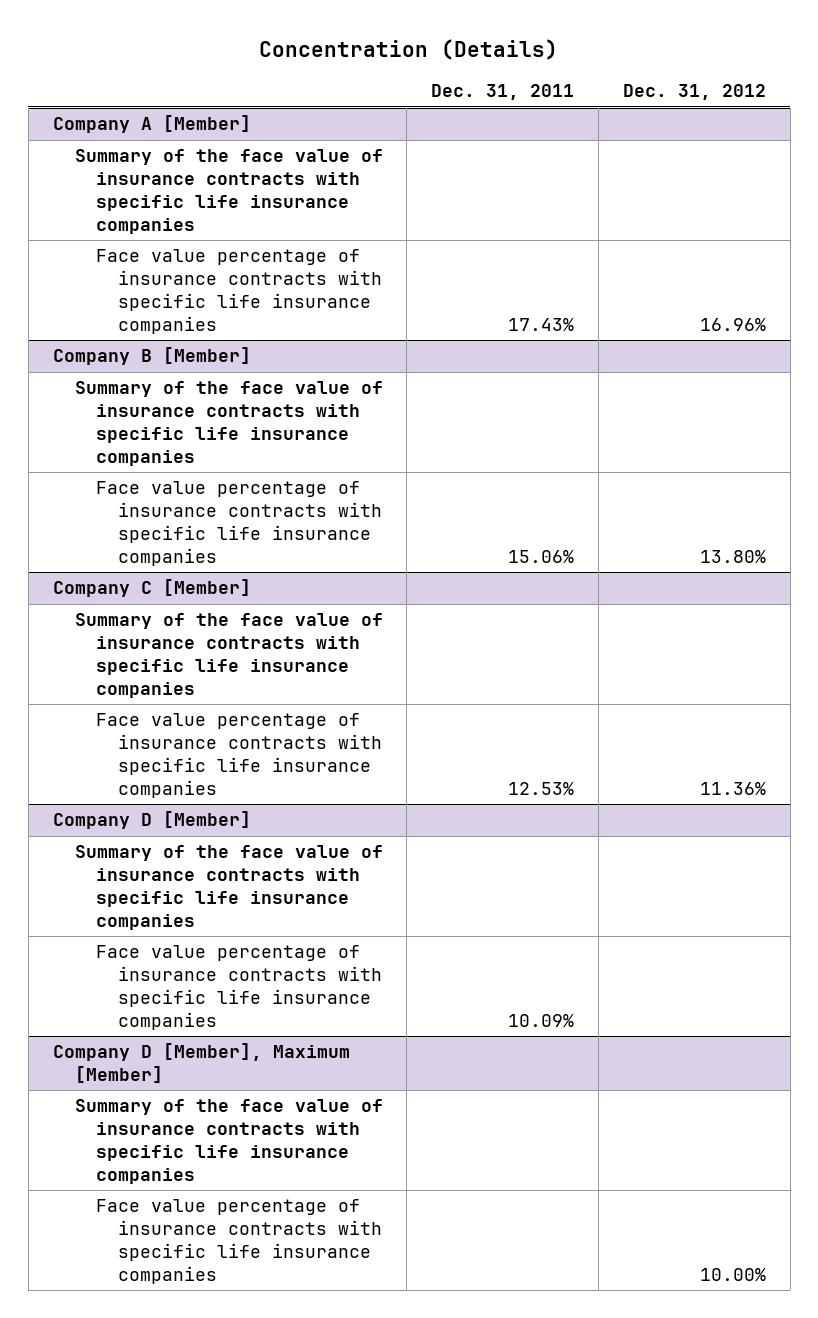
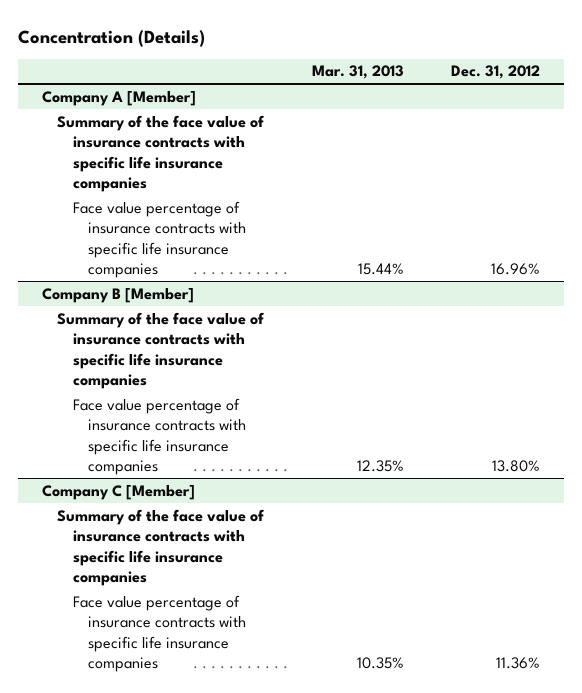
[431,84,575,101] Dec. 31, 2011 -> none
none -> [311,65,404,80] Mar. 31, 2013
[52,811,251,830] Company D [Member] -> none
[74,845,383,930] Summary of the face value of insurance contracts with specific life insurance companies -> none
[96,945,383,1030] Face value percentage of insurance contracts with specific life insurance companies -> none
[52,1043,350,1084] Company D [Member], Maximum [Member] -> none
[74,1099,383,1184] Summary of the face value of insurance contracts with specific life insurance companies -> none
[96,1199,383,1284] Face value percentage of insurance contracts with specific life insurance companies -> none

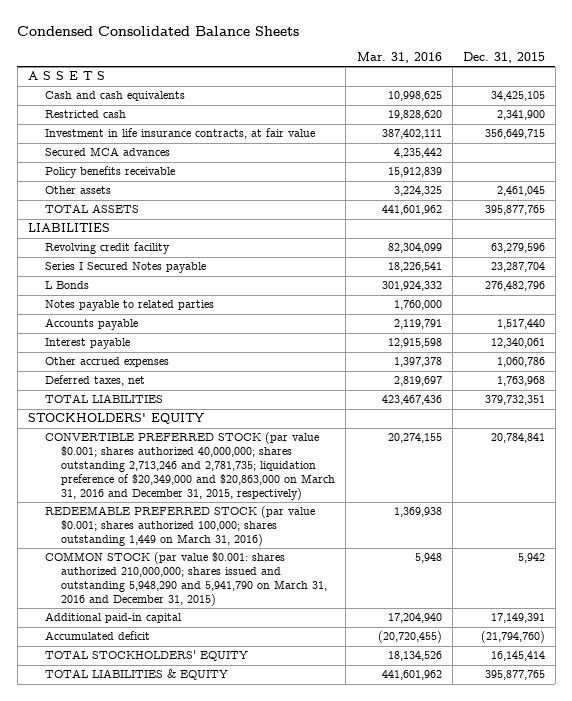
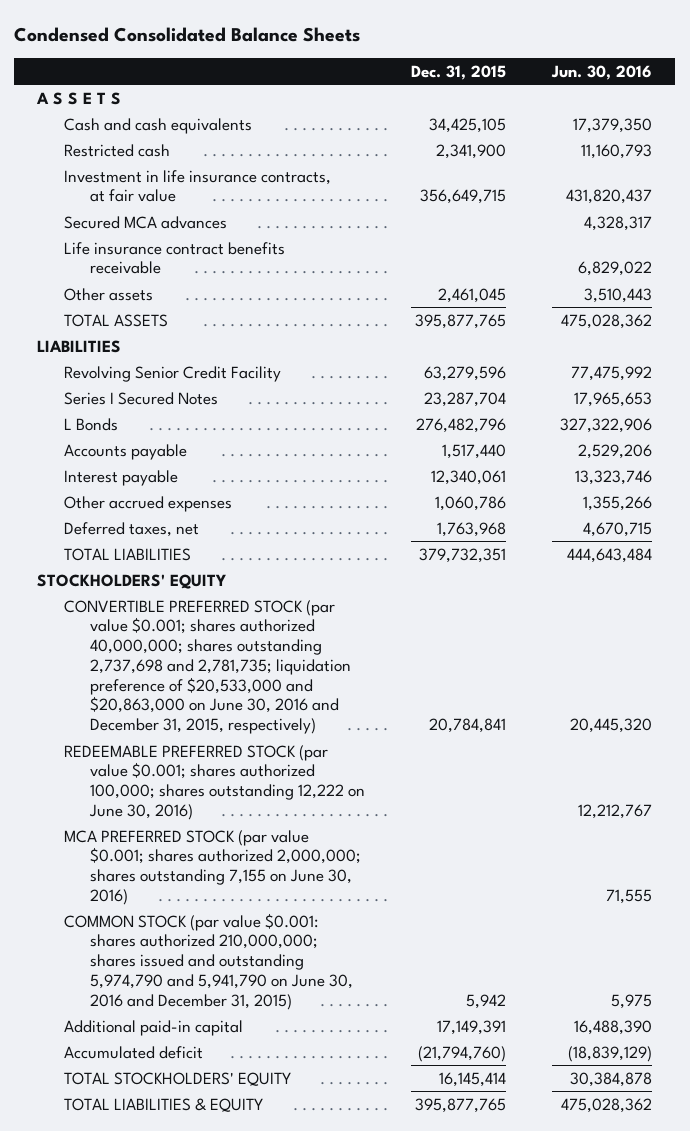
[356,52,442,64] Mar. 31, 2016 -> none
none -> [551,64,653,80] Jun. 30, 2016
[44,166,175,179] Policy benefits receivable -> [63,241,285,275] Life insurance contract benefits receivable
[44,242,170,255] Revolving credit facility -> [63,365,281,382] Revolving Senior Credit Facility
[44,262,206,274] Series I Secured Notes payable -> [63,391,218,405] Series I Secured Notes
[44,300,214,312] Notes payable to related parties -> none
[44,432,336,500] CONVERTIBLE PREFERRED STOCK (par value $0.001; shares authorized 40,000,000; shares outstanding 2,713,246 and 2,781,735; liquidation preference of $20,349,000 and $20,863,000 on March 31, 2016 and December 31, 2015, respectively) -> [63,599,352,735] CONVERTIBLE PREFERRED STOCK (par value $0.001; shares authorized 40,000,000; shares outstanding 2,737,698 and 2,781,735; liquidation preference of $20,533,000 and $20,863,000 on June 30, 2016 and December 31, 2015, respectively)
[44,506,315,547] REDEEMABLE PREFERRED STOCK (par value $0.001; shares authorized 100,000; shares outstanding 1,449 on March 31, 2016) -> [63,744,366,820] REDEEMABLE PREFERRED STOCK (par value $0.001; shares authorized 100,000; shares outstanding 12,222 on June 30, 2016)
none -> [63,829,362,905] MCA PREFERRED STOCK (par value $0.001; shares authorized 2,000,000; shares outstanding 7,155 on June 30, 2016)
[44,552,328,606] COMMON STOCK (par value $0.001: shares authorized 210,000,000; shares issued and outstanding 5,948,290 and 5,941,790 on March 31, 2016 and December 31, 2015) -> [63,912,354,1010] COMMON STOCK (par value $0.001: shares authorized 210,000,000; shares issued and outstanding 5,974,790 and 5,941,790 on June 30, 2016 and December 31, 2015)

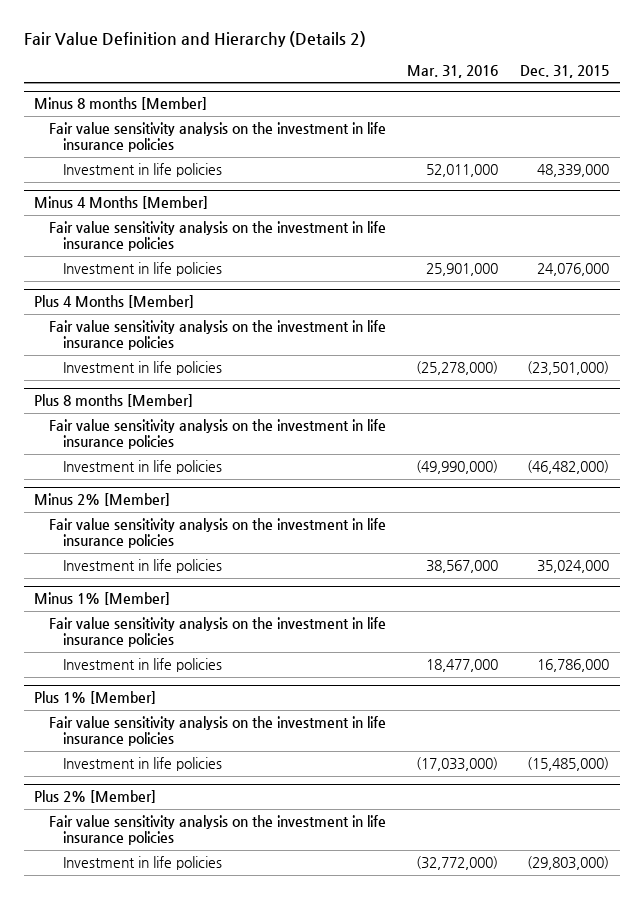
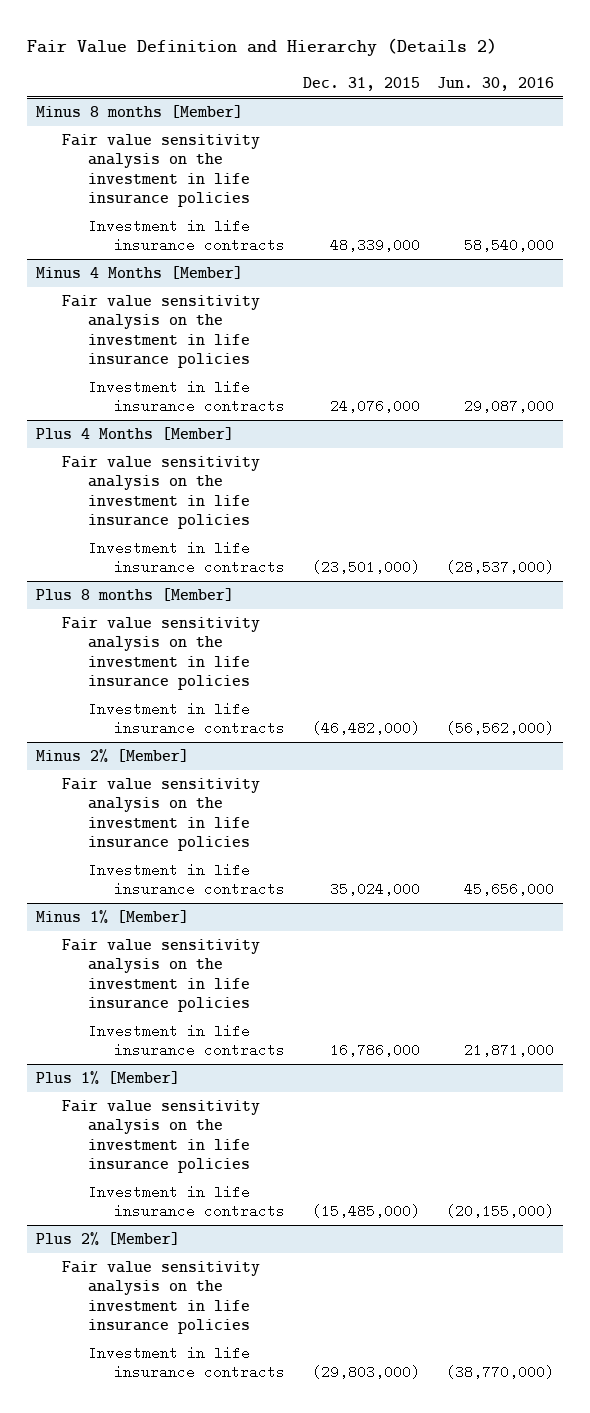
[407,64,499,78] Mar. 31, 2016 -> none
none -> [437,76,555,91] Jun. 30, 2016
[63,163,223,178] Investment in life policies -> [87,218,285,253] Investment in life insurance contracts
[63,262,223,277] Investment in life policies -> [87,379,285,414] Investment in life insurance contracts
[63,361,223,376] Investment in life policies -> [87,540,285,575] Investment in life insurance contracts
[63,460,223,475] Investment in life policies -> [87,701,285,736] Investment in life insurance contracts
[63,559,223,574] Investment in life policies -> [87,862,285,897] Investment in life insurance contracts
[63,658,223,673] Investment in life policies -> [87,1023,285,1058] Investment in life insurance contracts
[63,757,223,772] Investment in life policies -> [87,1184,285,1219] Investment in life insurance contracts
[63,856,223,871] Investment in life policies -> [87,1345,285,1380] Investment in life insurance contracts

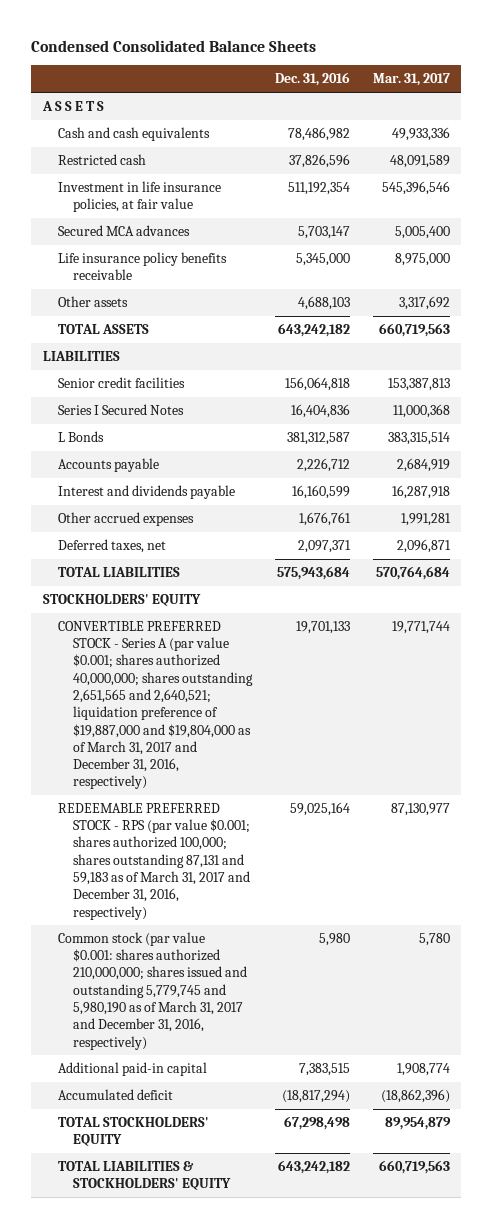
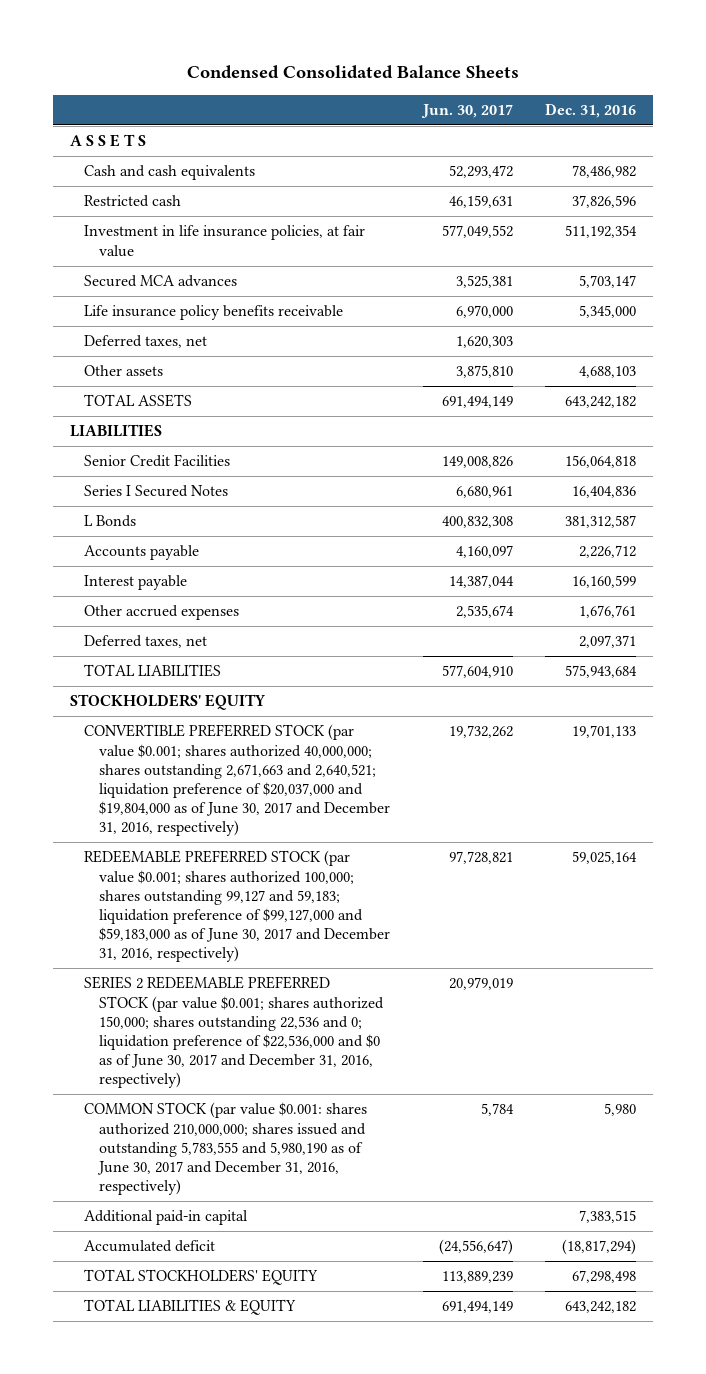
[372,73,450,87] Mar. 31, 2017 -> none
none -> [420,103,513,118] Jun. 30, 2017
none -> [84,335,208,349] Deferred taxes, net
[57,376,185,388] Senior credit facilities -> [84,454,231,468] Senior Credit Facilities
[57,484,235,499] Interest and dividends payable -> [84,575,188,591] Interest payable
[57,620,254,790] CONVERTIBLE PREFERRED STOCK - Series A (par value $0.001; shares authorized 40,000,000; shares outstanding 2,651,565 and 2,640,521; liquidation preference of $19,887,000 and $19,804,000 as of March 31, 2017 and December 31, 2016, respectively) -> [84,724,391,837] CONVERTIBLE PREFERRED STOCK (par value $0.001; shares authorized 40,000,000; shares outstanding 2,671,663 and 2,640,521; liquidation preference of $20,037,000 and $19,804,000 as of June 30, 2017 and December 31, 2016, respectively)
[57,802,251,920] REDEEMABLE PREFERRED STOCK - RPS (par value $0.001; shares authorized 100,000; shares outstanding 87,131 and 59,183 as of March 31, 2017 and December 31, 2016, respectively) -> [84,850,391,963] REDEEMABLE PREFERRED STOCK (par value $0.001; shares authorized 100,000; shares outstanding 99,127 and 59,183; liquidation preference of $99,127,000 and $59,183,000 as of June 30, 2017 and December 31, 2016, respectively)
none -> [84,976,385,1089] SERIES 2 REDEEMABLE PREFERRED STOCK (par value $0.001; shares authorized 150,000; shares outstanding 22,536 and 0; liquidation preference of $22,536,000 and $0 as of June 30, 2017 and December 31, 2016, respectively)
[57,931,248,1050] Common stock (par value $0.001: shares authorized 210,000,000; shares issued and outstanding 5,779,745 and 5,980,190 as of March 31, 2017 and December 31, 2016, respectively) -> [84,1102,368,1195] COMMON STOCK (par value $0.001: shares authorized 210,000,000; shares issued and outstanding 5,783,555 and 5,980,190 as of June 30, 2017 and December 31, 2016, respectively)
[57,1160,232,1191] TOTAL LIABILITIES & STOCKHOLDERS' EQUITY -> [84,1299,297,1316] TOTAL LIABILITIES & EQUITY

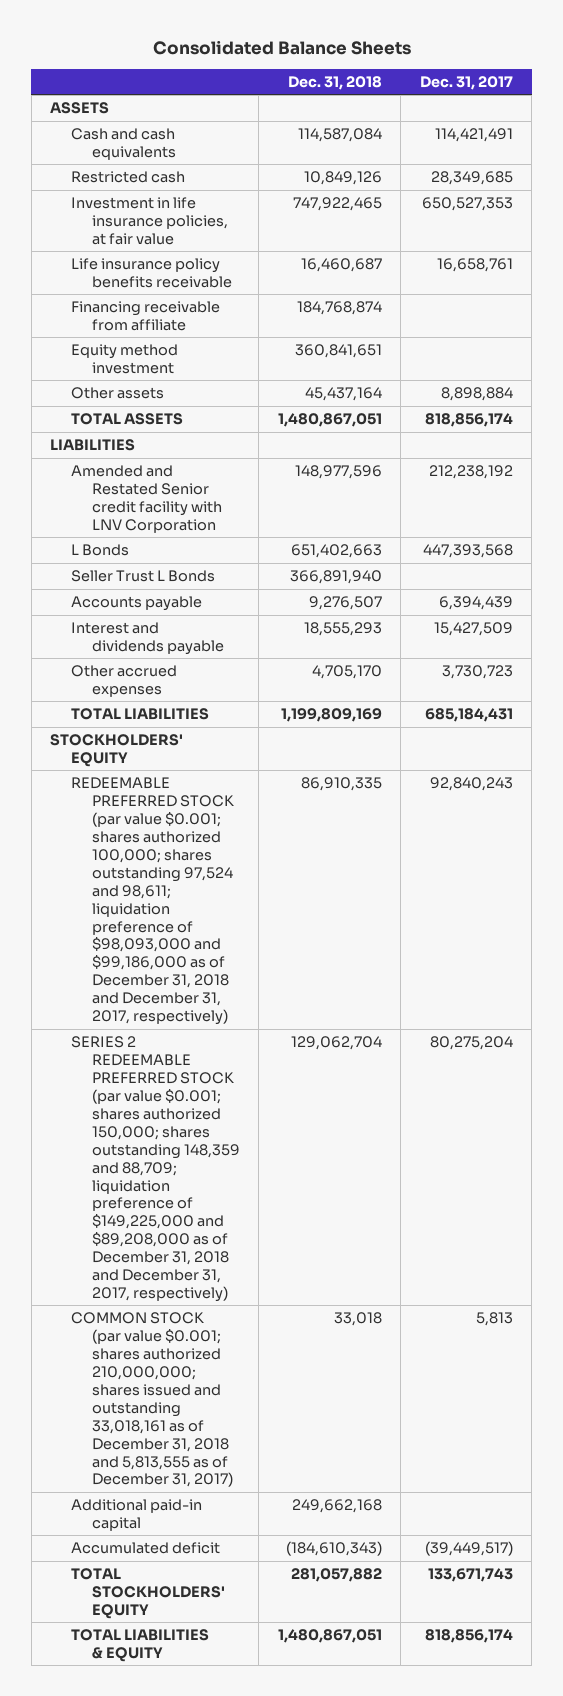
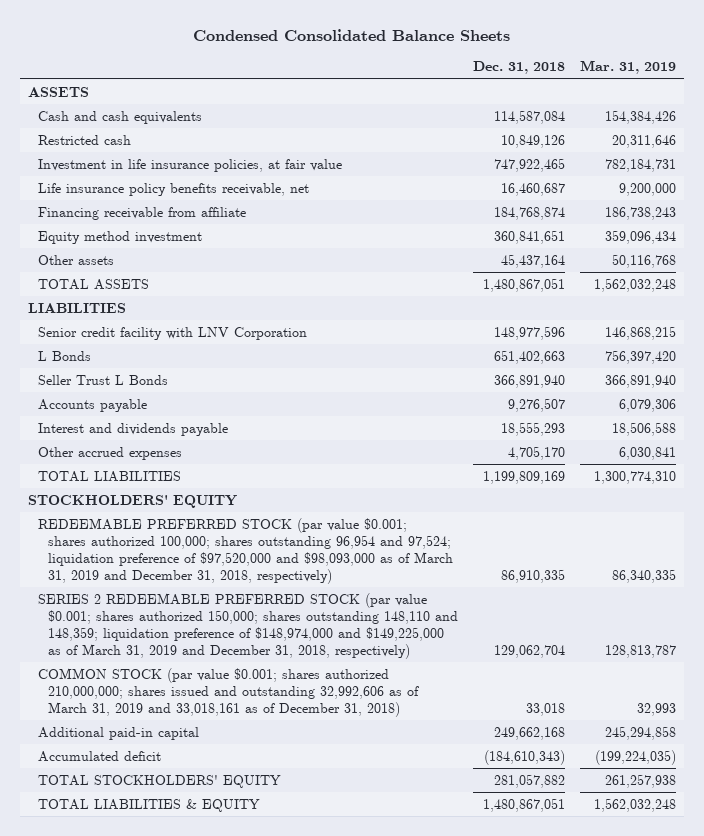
[152,40,411,56] Consolidated Balance Sheets -> [193,29,511,42] Condensed Consolidated Balance Sheets
[419,75,513,90] Dec. 31, 2017 -> none
none -> [580,60,677,75] Mar. 31, 2019
[71,258,232,289] Life insurance policy benefits receivable -> [37,182,309,196] Life insurance policy benefits receivable, net
[71,465,222,533] Amended and Restated Senior credit facility with LNV Corporation -> [37,326,307,340] Senior credit facility with LNV Corporation
[71,777,234,1026] REDEEMABLE PREFERRED STOCK (par value $0.001; shares authorized 100,000; shares outstanding 97,524 and 98,611; liquidation preference of $98,093,000 and $99,186,000 as of December 31, 2018 and December 31, 2017, respectively) -> [37,517,453,585] REDEEMABLE PREFERRED STOCK (par value $0.001; shares authorized 100,000; shares outstanding 96,954 and 97,524; liquidation preference of $97,520,000 and $98,093,000 as of March 31, 2019 and December 31, 2018, respectively)
[71,1036,240,1303] SERIES 2 REDEEMABLE PREFERRED STOCK (par value $0.001; shares authorized 150,000; shares outstanding 148,359 and 88,709; liquidation preference of $149,225,000 and $89,208,000 as of December 31, 2018 and December 31, 2017, respectively) -> [37,592,458,660] SERIES 2 REDEEMABLE PREFERRED STOCK (par value $0.001; shares authorized 150,000; shares outstanding 148,110 and 148,359; liquidation preference of $148,974,000 and $149,225,000 as of March 31, 2019 and December 31, 2018, respectively)
[71,1312,233,1488] COMMON STOCK (par value $0.001; shares authorized 210,000,000; shares issued and outstanding 33,018,161 as of December 31, 2018 and 5,813,555 as of December 31, 2017) -> [37,667,419,717] COMMON STOCK (par value $0.001; shares authorized 210,000,000; shares issued and outstanding 32,992,606 as of March 31, 2019 and 33,018,161 as of December 31, 2018)

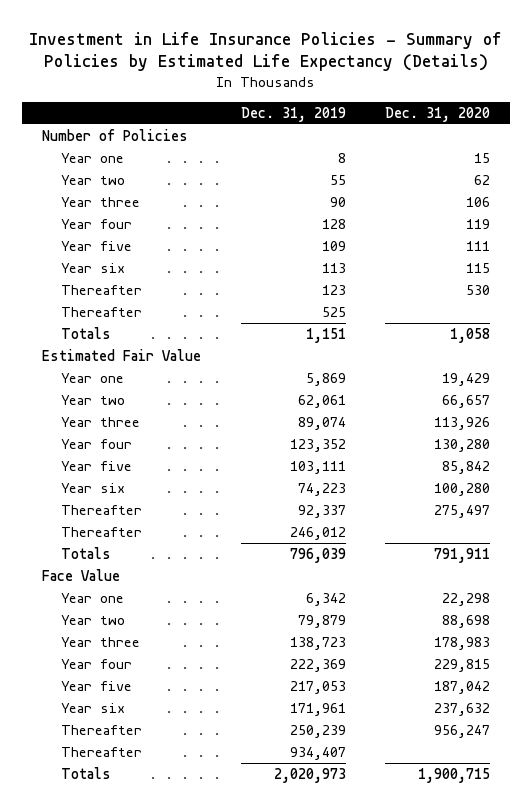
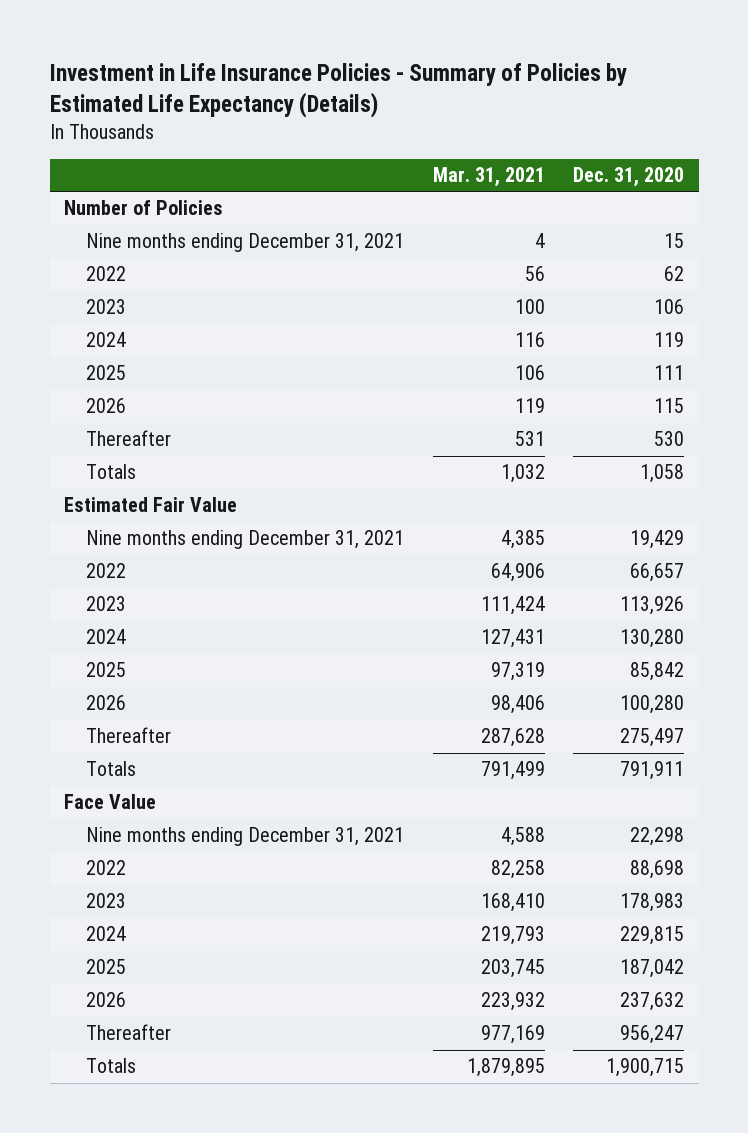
[240,106,346,122] Dec. 31, 2019 -> none
none -> [432,166,545,187] Mar. 31, 2021
[61,152,125,163] Year one -> none
[61,174,126,185] Year two -> none
[61,196,141,207] Year three -> none
none -> [86,233,405,253] Nine months ending December 31, 2021
none -> [86,266,127,282] 2022
none -> [86,299,127,315] 2023
[61,218,133,229] Year four -> [86,332,127,348] 2024
[61,240,133,251] Year five -> [86,365,127,381] 2025
[61,262,126,273] Year six -> [86,398,127,414] 2026
[61,306,143,317] Thereafter -> none
[61,372,125,383] Year one -> [86,530,405,550] Nine months ending December 31, 2021
[61,394,126,405] Year two -> [86,563,127,579] 2022
[61,416,141,427] Year three -> [86,596,127,612] 2023
[61,438,133,449] Year four -> [86,629,127,645] 2024
[61,460,133,471] Year five -> [86,662,127,678] 2025
[61,482,126,493] Year six -> [86,695,127,711] 2026
[61,526,143,537] Thereafter -> none
[61,592,125,603] Year one -> [86,827,405,847] Nine months ending December 31, 2021
[61,614,126,625] Year two -> [86,860,127,876] 2022
[61,636,141,647] Year three -> [86,893,127,909] 2023
[61,658,133,669] Year four -> [86,926,127,942] 2024
[61,680,133,691] Year five -> [86,959,127,975] 2025
[61,702,126,713] Year six -> [86,992,127,1008] 2026
[61,746,143,757] Thereafter -> none

